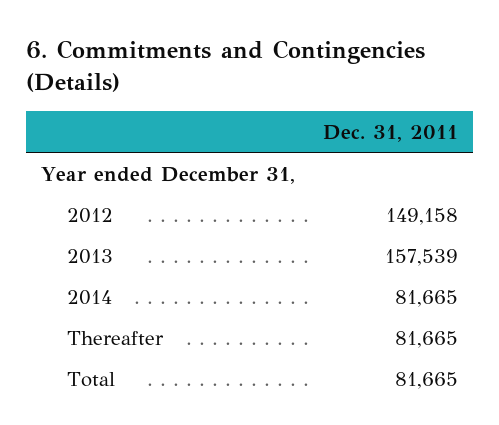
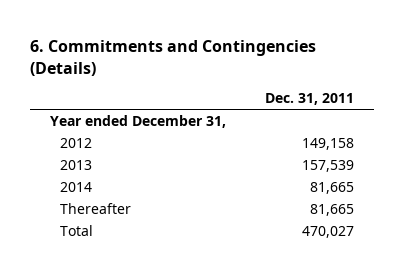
[395,371,459,389] 81,665 -> [302,225,355,238] 470,027

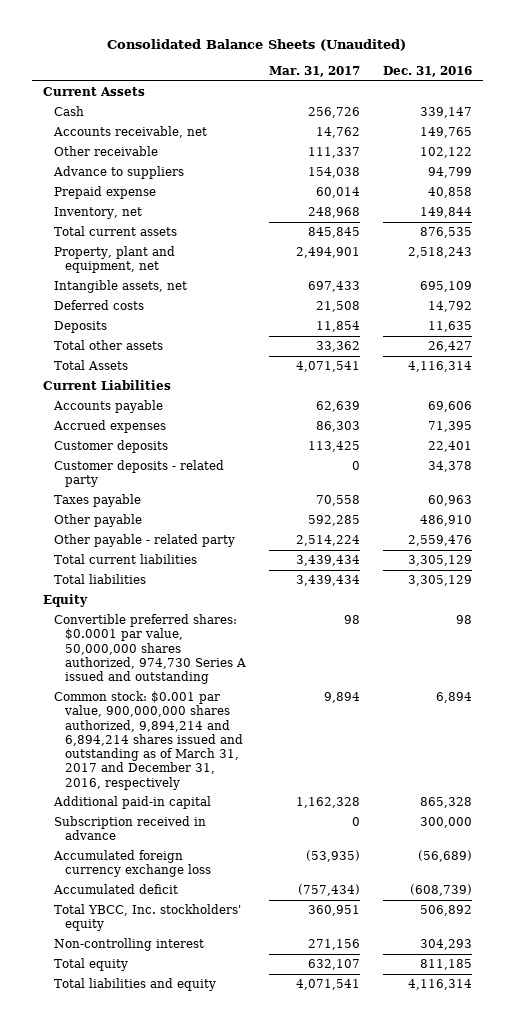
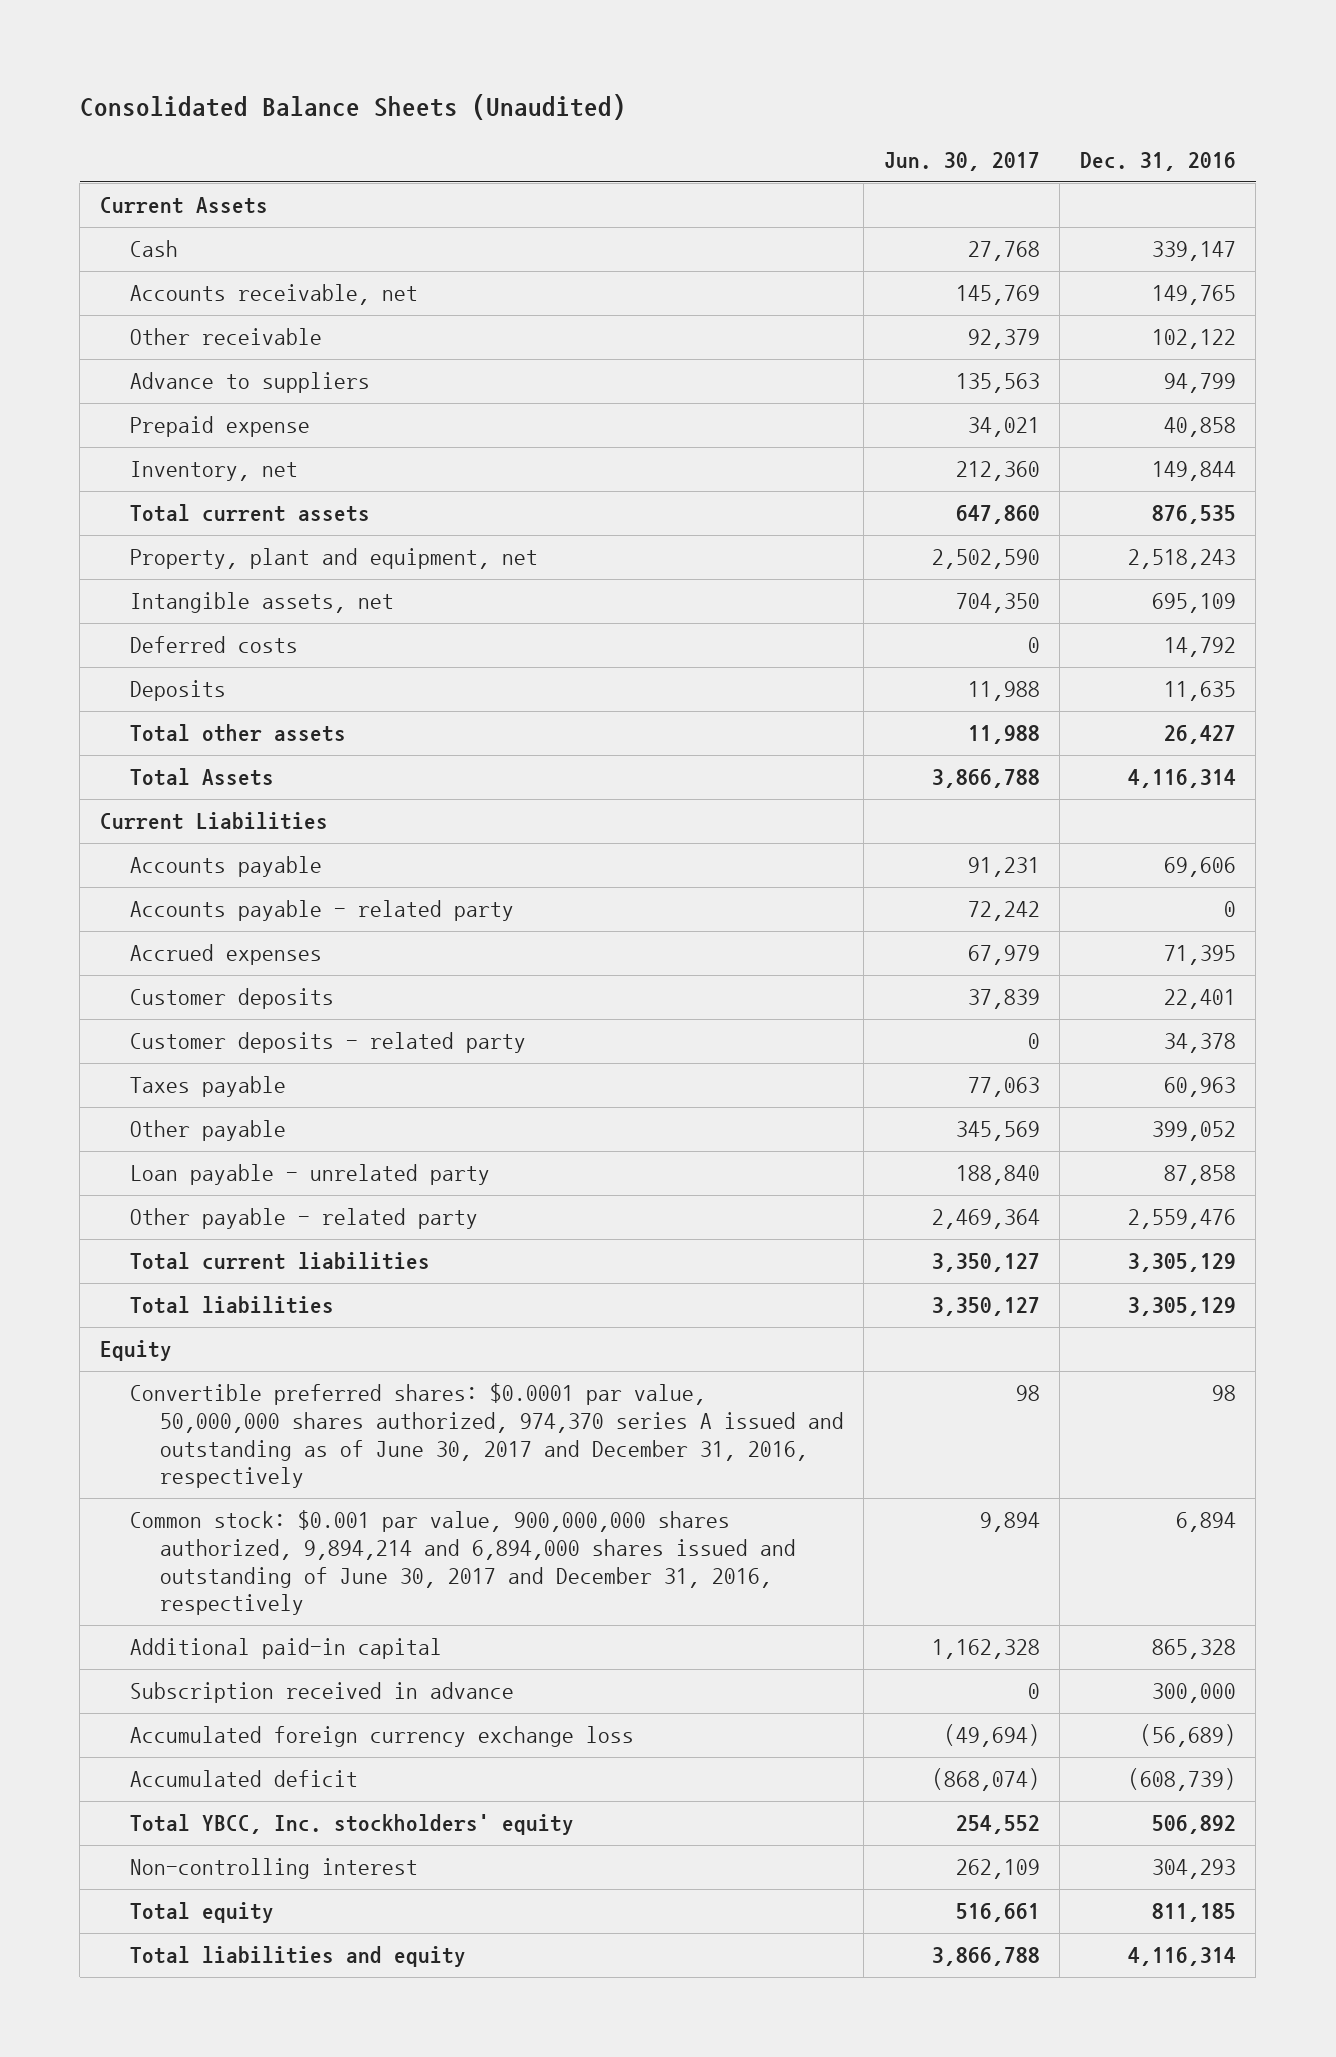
[268,65,360,77] Mar. 31, 2017 -> none
none -> [883,152,1040,172] Jun. 30, 2017
none -> [129,900,514,922] Accounts payable - related party
[419,515,472,527] 486,910 -> [1151,1121,1236,1142] 399,052
none -> [129,1164,490,1186] Loan payable - unrelated party
[54,614,247,685] Convertible preferred shares: $0.0001 par value, 50,000,000 shares authorized, 974,730 Series A issued and outstanding -> [129,1383,844,1489] Convertible preferred shares: $0.0001 par value, 50,000,000 shares authorized, 974,370 series A issued and outstanding as of June 30, 2017 and December 31, 2016, respectively
[54,691,244,790] Common stock: $0.001 par value, 900,000,000 shares authorized, 9,894,214 and 6,894,214 shares issued and outstanding as of March 31, 2017 and December 31, 2016, respectively -> [129,1510,796,1616] Common stock: $0.001 par value, 900,000,000 shares authorized, 9,894,214 and 6,894,000 shares issued and outstanding of June 30, 2017 and December 31, 2016, respectively

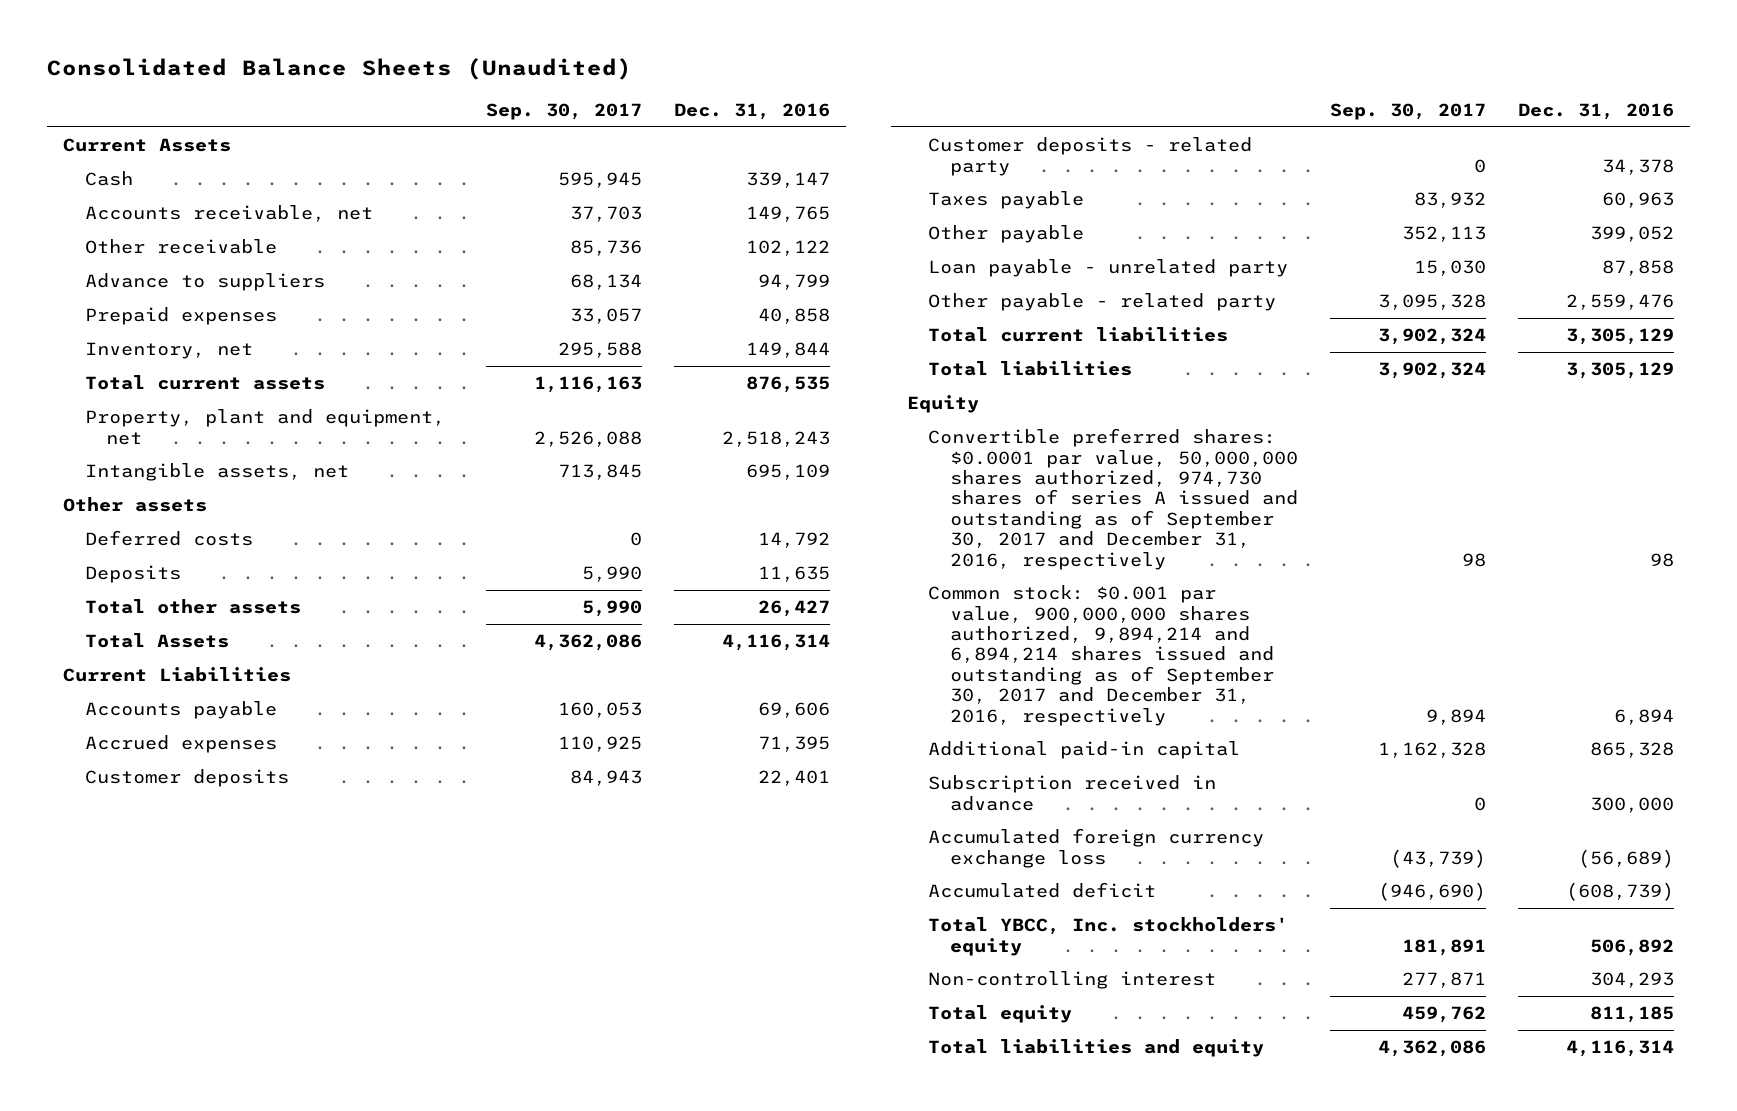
[883,152,1040,172] Jun. 30, 2017 -> none
none -> [486,102,643,120] Sep. 30, 2017
[129,416,310,438] Prepaid expense -> [84,307,277,326] Prepaid expenses
none -> [63,497,208,513] Other assets
[129,900,514,922] Accounts payable - related party -> none
[129,1383,844,1489] Convertible preferred shares: $0.0001 par value, 50,000,000 shares authorized, 974,370 series A issued and outstanding as of June 30, 2017 and December 31, 2016, respectively -> [928,428,1298,570] Convertible preferred shares: $0.0001 par value, 50,000,000 shares authorized, 974,730 shares of series A issued and outstanding as of September 30, 2017 and December 31, 2016, respectively
[129,1510,796,1616] Common stock: $0.001 par value, 900,000,000 shares authorized, 9,894,214 and 6,894,000 shares issued and outstanding of June 30, 2017 and December 31, 2016, respectively -> [928,585,1274,726] Common stock: $0.001 par value, 900,000,000 shares authorized, 9,894,214 and 6,894,214 shares issued and outstanding as of September 30, 2017 and December 31, 2016, respectively

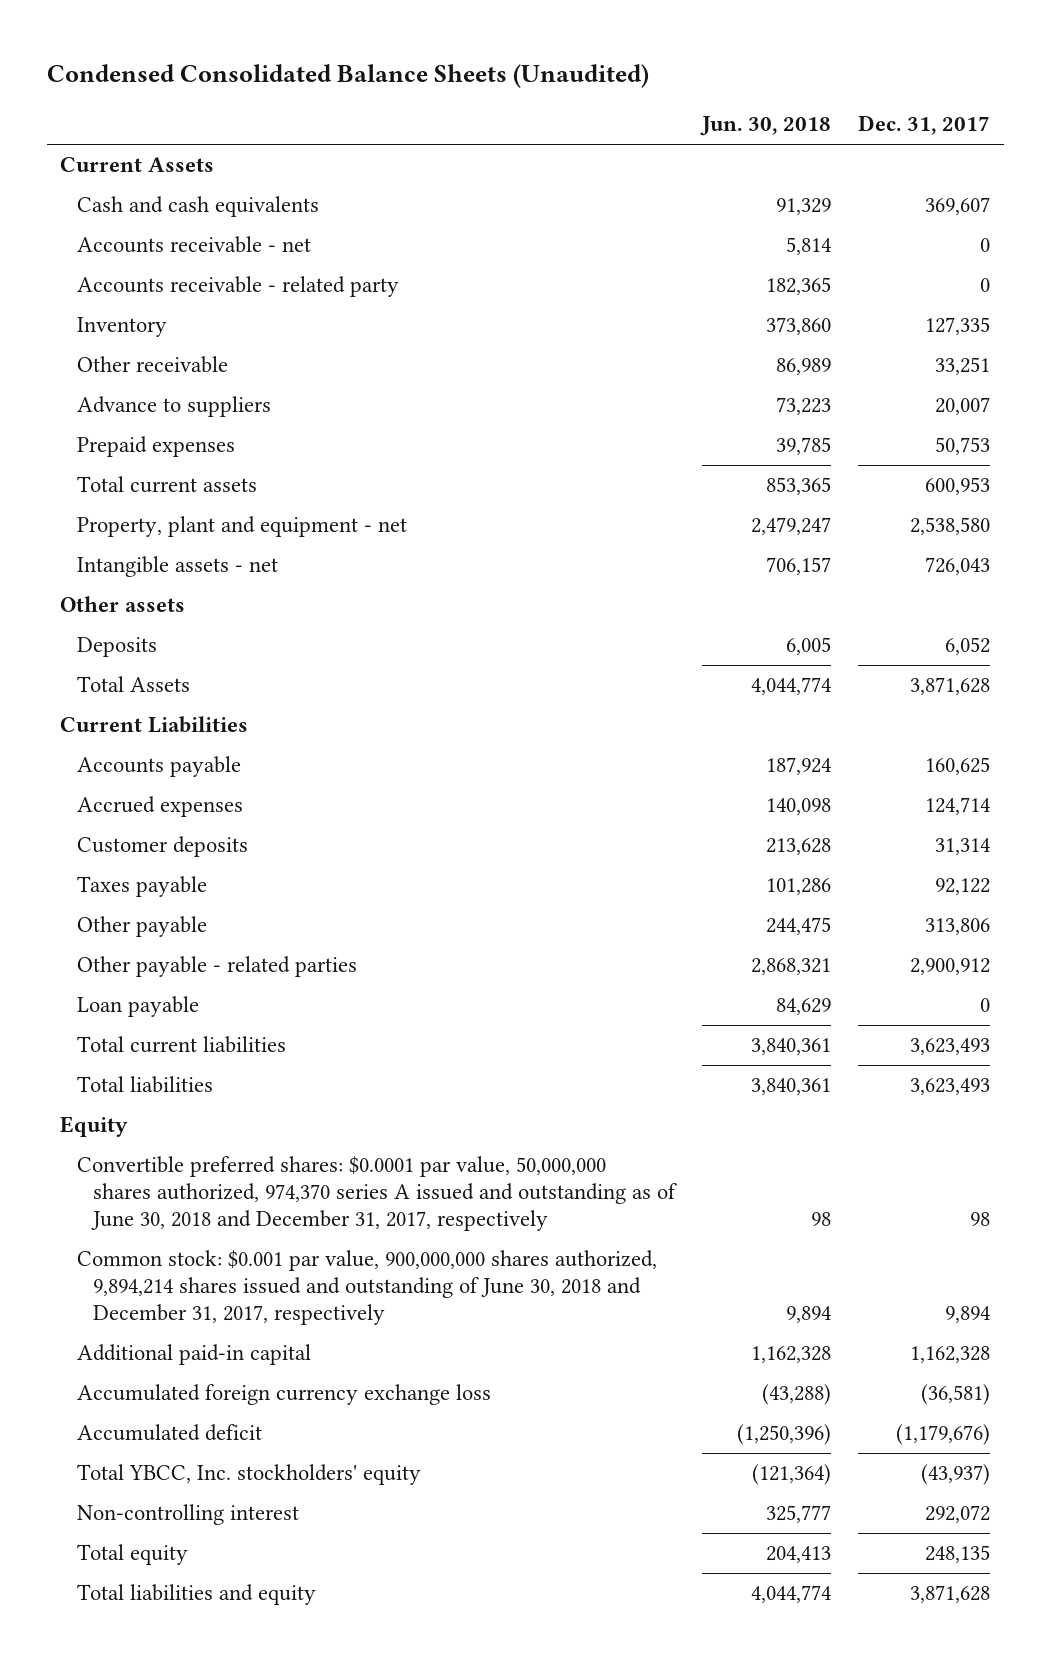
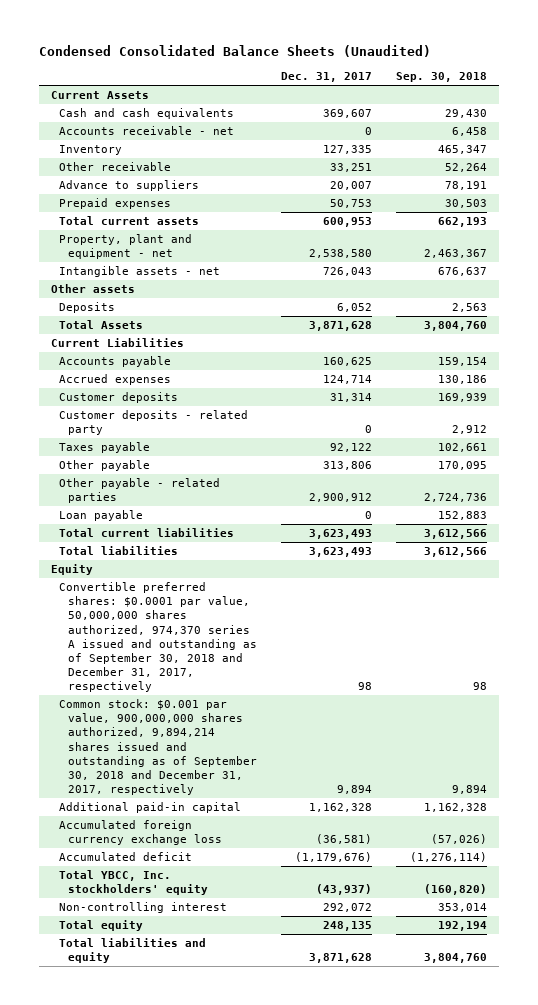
[700,116,832,137] Jun. 30, 2018 -> none
none -> [395,72,487,83] Sep. 30, 2018
[76,276,399,298] Accounts receivable - related party -> none
none -> [59,410,249,436] Customer deposits - related party
[76,1156,678,1232] Convertible preferred shares: $0.0001 par value, 50,000,000 shares authorized, 974,370 series A issued and outstanding as of June 30, 2018 and December 31, 2017, respectively -> [59,582,257,693] Convertible preferred shares: $0.0001 par value, 50,000,000 shares authorized, 974,370 series A issued and outstanding as of September 30, 2018 and December 31, 2017, respectively
[76,1250,657,1326] Common stock: $0.001 par value, 900,000,000 shares authorized, 9,894,214 shares issued and outstanding of June 30, 2018 and December 31, 2017, respectively -> [59,699,257,795] Common stock: $0.001 par value, 900,000,000 shares authorized, 9,894,214 shares issued and outstanding as of September 30, 2018 and December 31, 2017, respectively

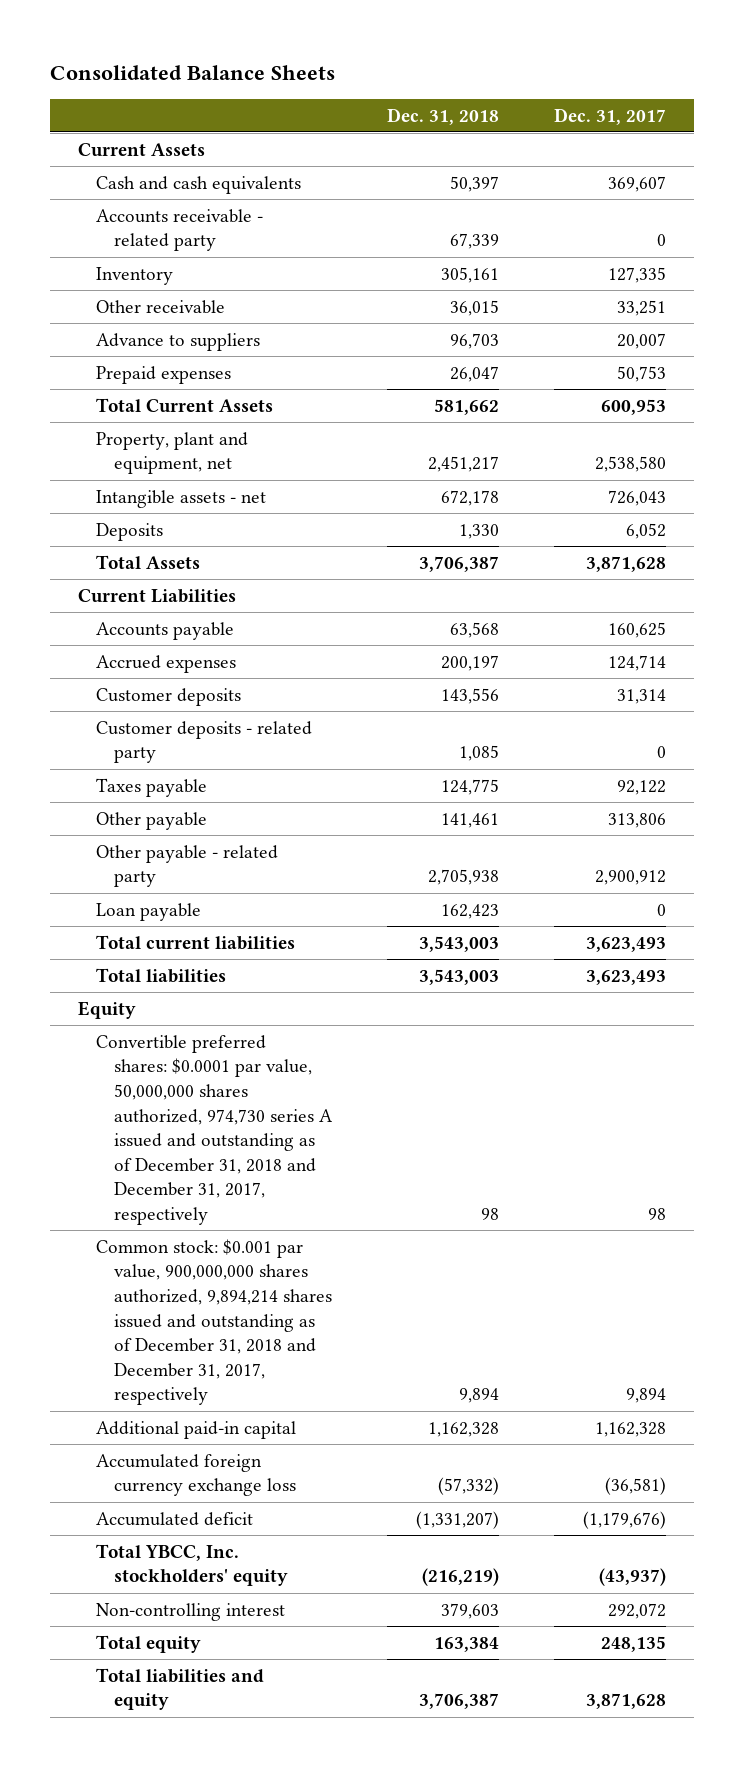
[38,44,431,57] Condensed Consolidated Balance Sheets (Unaudited) -> [49,64,335,80] Consolidated Balance Sheets
[395,72,487,83] Sep. 30, 2018 -> none
none -> [387,107,500,125] Dec. 31, 2018
[59,126,235,136] Accounts receivable - net -> none
none -> [95,208,263,252] Accounts receivable - related party
[59,216,200,226] Total current assets -> [95,397,273,413] Total Current Assets
[59,234,193,260] Property, plant and equipment - net -> [95,431,248,475] Property, plant and equipment, net
[50,284,135,294] Other assets -> none
[59,478,221,504] Other payable - related parties -> [95,844,278,888] Other payable - related party
[59,582,257,693] Convertible preferred shares: $0.0001 par value, 50,000,000 shares authorized, 974,370 series A issued and outstanding as of September 30, 2018 and December 31, 2017, respectively -> [95,1034,333,1226] Convertible preferred shares: $0.0001 par value, 50,000,000 shares authorized, 974,730 series A issued and outstanding as of December 31, 2018 and December 31, 2017, respectively
[59,699,257,795] Common stock: $0.001 par value, 900,000,000 shares authorized, 9,894,214 shares issued and outstanding as of September 30, 2018 and December 31, 2017, respectively -> [95,1238,332,1406] Common stock: $0.001 par value, 900,000,000 shares authorized, 9,894,214 shares issued and outstanding as of December 31, 2018 and December 31, 2017, respectively

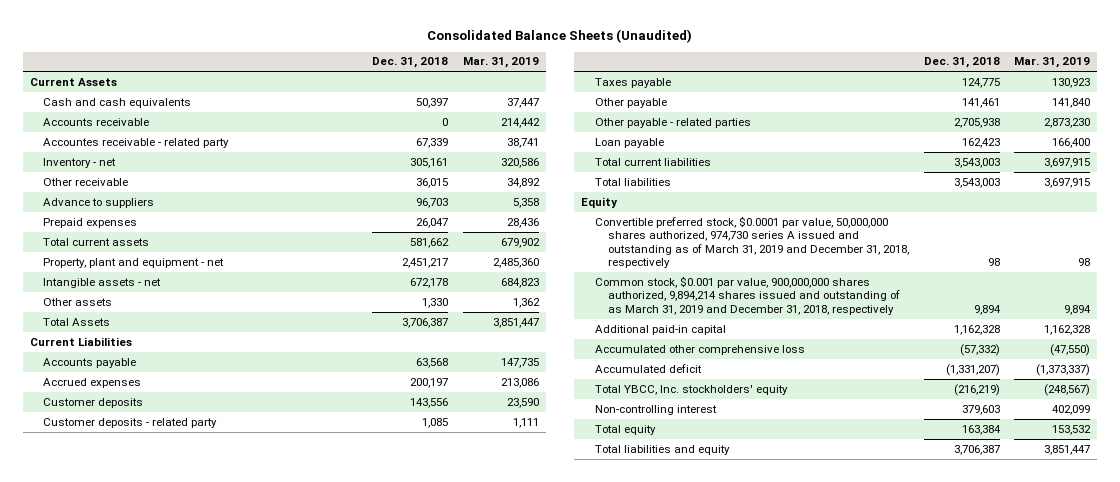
[49,64,335,80] Consolidated Balance Sheets -> [427,29,693,44] Consolidated Balance Sheets (Unaudited)
[554,107,667,125] Dec. 31, 2017 -> none
none -> [462,57,539,69] Mar. 31, 2019
none -> [43,117,150,126] Accounts receivable
[95,208,263,252] Accounts receivable - related party -> [43,137,230,148] Accountes receivable - related party
[95,266,173,285] Inventory -> [43,157,117,168] Inventory - net
[95,397,273,413] Total Current Assets -> [43,237,150,246] Total current assets
[95,431,248,475] Property, plant and equipment, net -> [43,257,225,268] Property, plant and equipment - net
[95,522,163,541] Deposits -> [43,297,113,306] Other assets
[95,844,278,888] Other payable - related party -> [594,117,751,128] Other payable - related parties
[95,1034,333,1226] Convertible preferred shares: $0.0001 par value, 50,000,000 shares authorized, 974,730 series A issued and outstanding as of December 31, 2018 and December 31, 2017, respectively -> [594,215,910,269] Convertible preferred stock, $0.0001 par value, 50,000,000 shares authorized, 974,730 series A issued and outstanding as of March 31, 2019 and December 31, 2018, respectively
[95,1238,332,1406] Common stock: $0.001 par value, 900,000,000 shares authorized, 9,894,214 shares issued and outstanding as of December 31, 2018 and December 31, 2017, respectively -> [594,275,901,315] Common stock, $0.001 par value, 900,000,000 shares authorized, 9,894,214 shares issued and outstanding of as March 31, 2019 and December 31, 2018, respectively
[95,1453,296,1497] Accumulated foreign currency exchange loss -> [594,344,805,355] Accumulated other comprehensive loss

